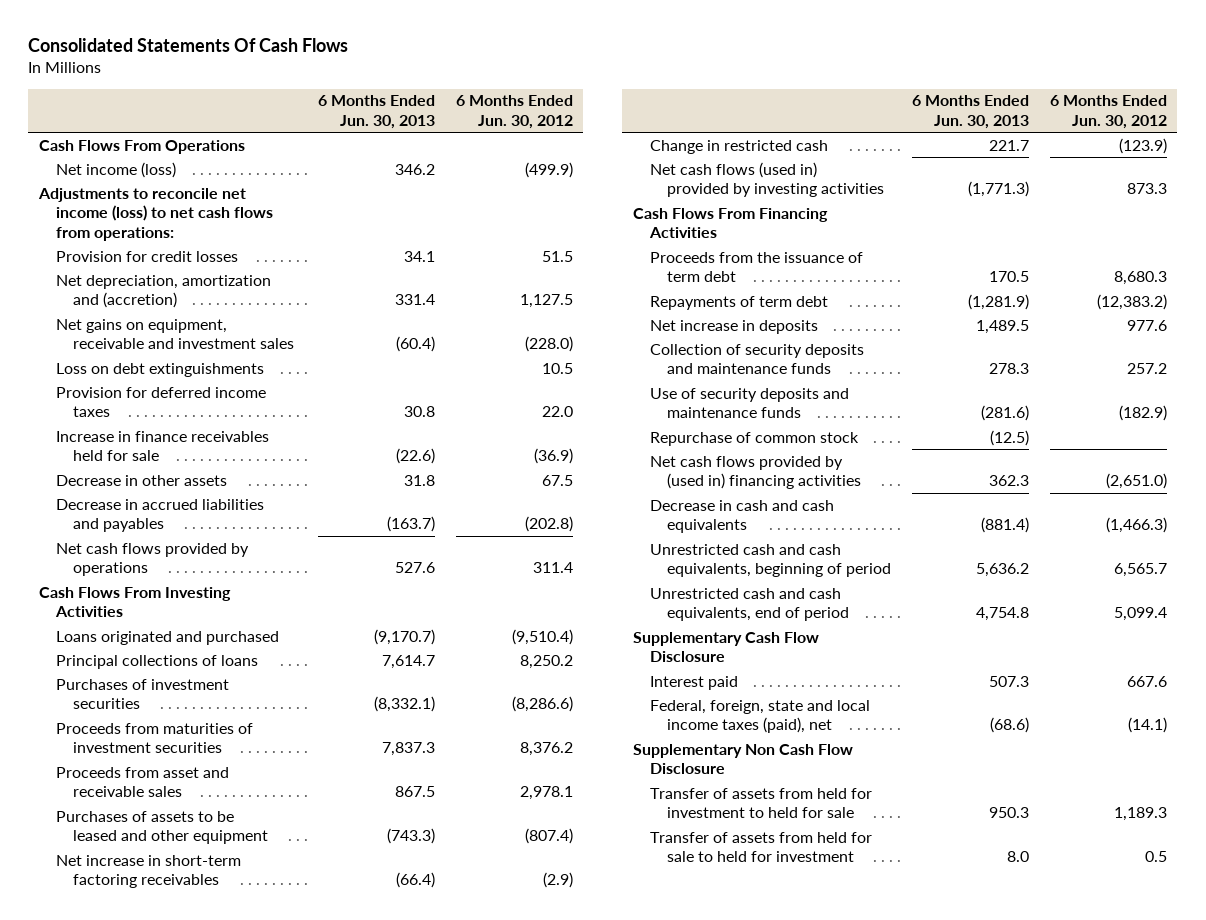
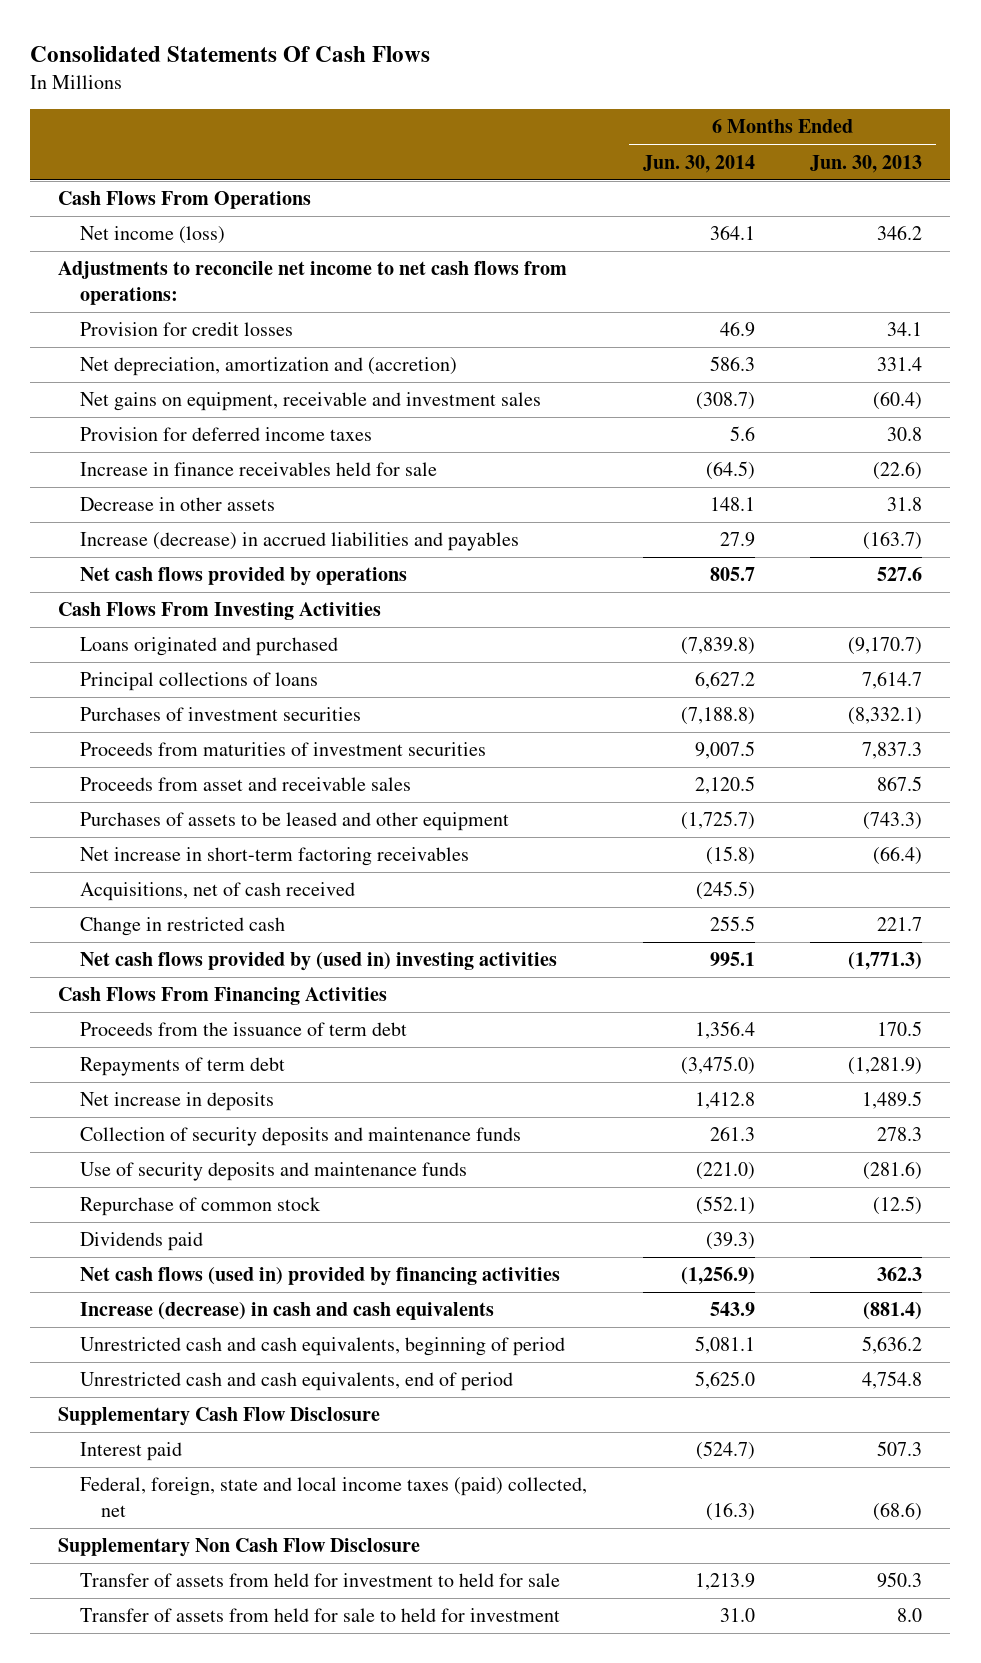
[455,95,573,129] 6 Months Ended Jun. 30, 2012 -> none
none -> [642,154,755,173] Jun. 30, 2014
[37,187,273,242] Adjustments to reconcile net income (loss) to net cash flows from operations: -> [58,261,568,305] Adjustments to reconcile net income to net cash flows from operations:
[55,362,264,377] Loss on debt extinguishments -> none
[55,498,264,533] Decrease in accrued liabilities and payables -> [79,532,519,552] Increase (decrease) in accrued liabilities and payables
none -> [79,882,355,902] Acquisitions, net of cash received
[649,161,884,198] Net cash flows (used in) provided by investing activities -> [79,952,557,972] Net cash flows provided by (used in) investing activities
none -> [79,1232,203,1252] Dividends paid
[649,455,861,490] Net cash flows provided by (used in) financing activities -> [79,1267,560,1287] Net cash flows (used in) provided by financing activities
[649,499,834,534] Decrease in cash and cash equivalents -> [79,1302,494,1321] Increase (decrease) in cash and cash equivalents
[649,699,870,734] Federal, foreign, state and local income taxes (paid), net -> [79,1477,587,1517] Federal, foreign, state and local income taxes (paid) collected, net

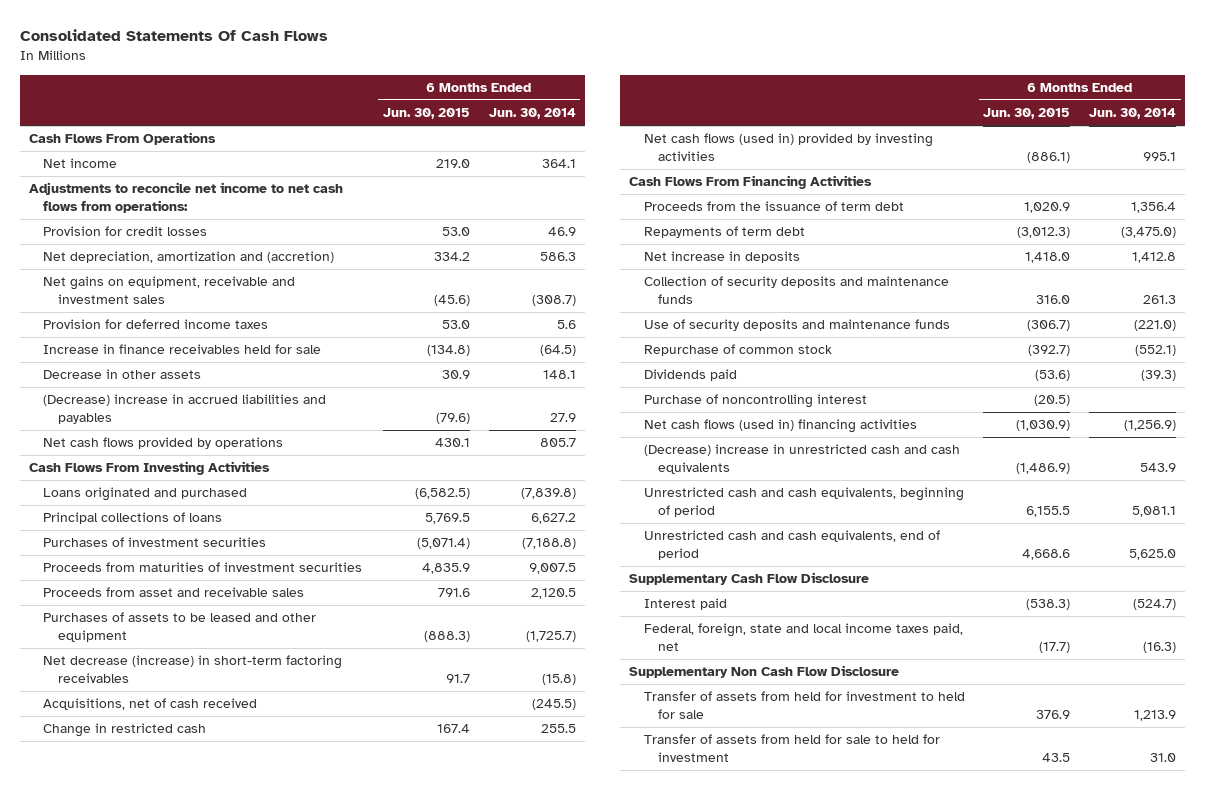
[810,154,923,173] Jun. 30, 2013 -> none
none -> [383,108,471,120] Jun. 30, 2015
[79,226,225,245] Net income (loss) -> [43,158,118,169] Net income
[79,532,519,552] Increase (decrease) in accrued liabilities and payables -> [43,394,327,425] (Decrease) increase in accrued liabilities and payables
[79,847,469,867] Net increase in short-term factoring receivables -> [43,655,343,684] Net decrease (increase) in short-term factoring receivables
[79,952,557,972] Net cash flows provided by (used in) investing activities -> [643,133,933,162] Net cash flows (used in) provided by investing activities
none -> [643,394,867,409] Purchase of noncontrolling interest
[79,1267,560,1287] Net cash flows (used in) provided by financing activities -> [643,419,917,434] Net cash flows (used in) financing activities
[79,1302,494,1321] Increase (decrease) in cash and cash equivalents -> [643,444,960,475] (Decrease) increase in unrestricted cash and cash equivalents
[79,1477,587,1517] Federal, foreign, state and local income taxes (paid) collected, net -> [643,623,963,652] Federal, foreign, state and local income taxes paid, net

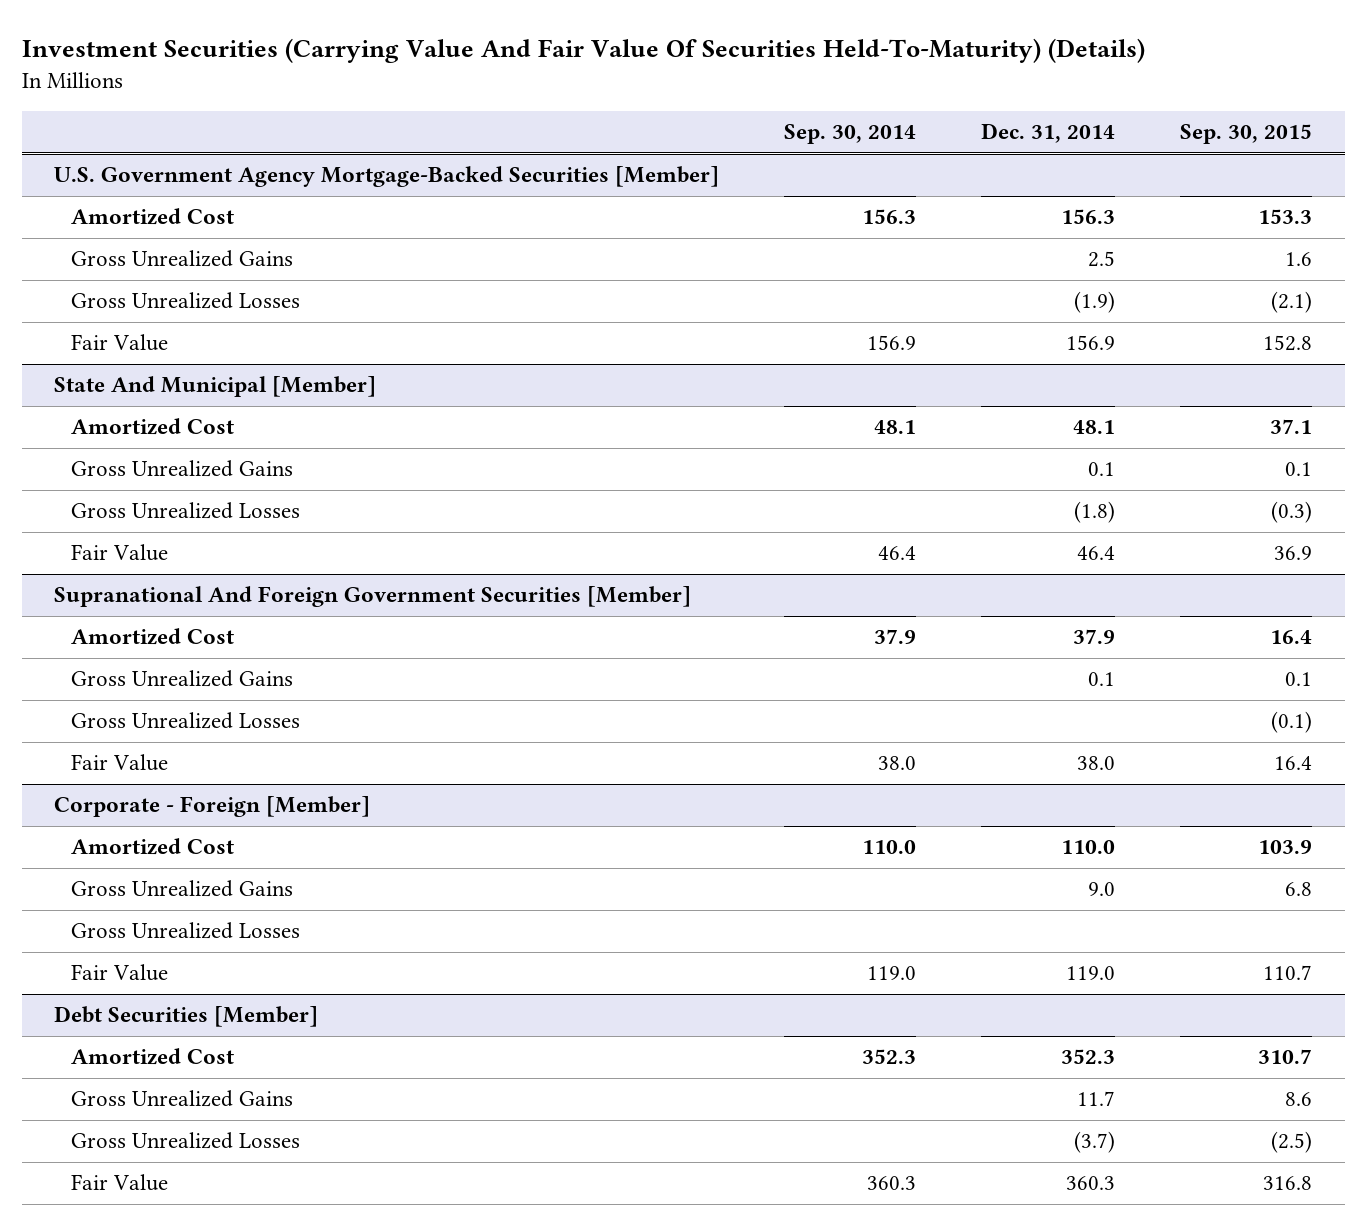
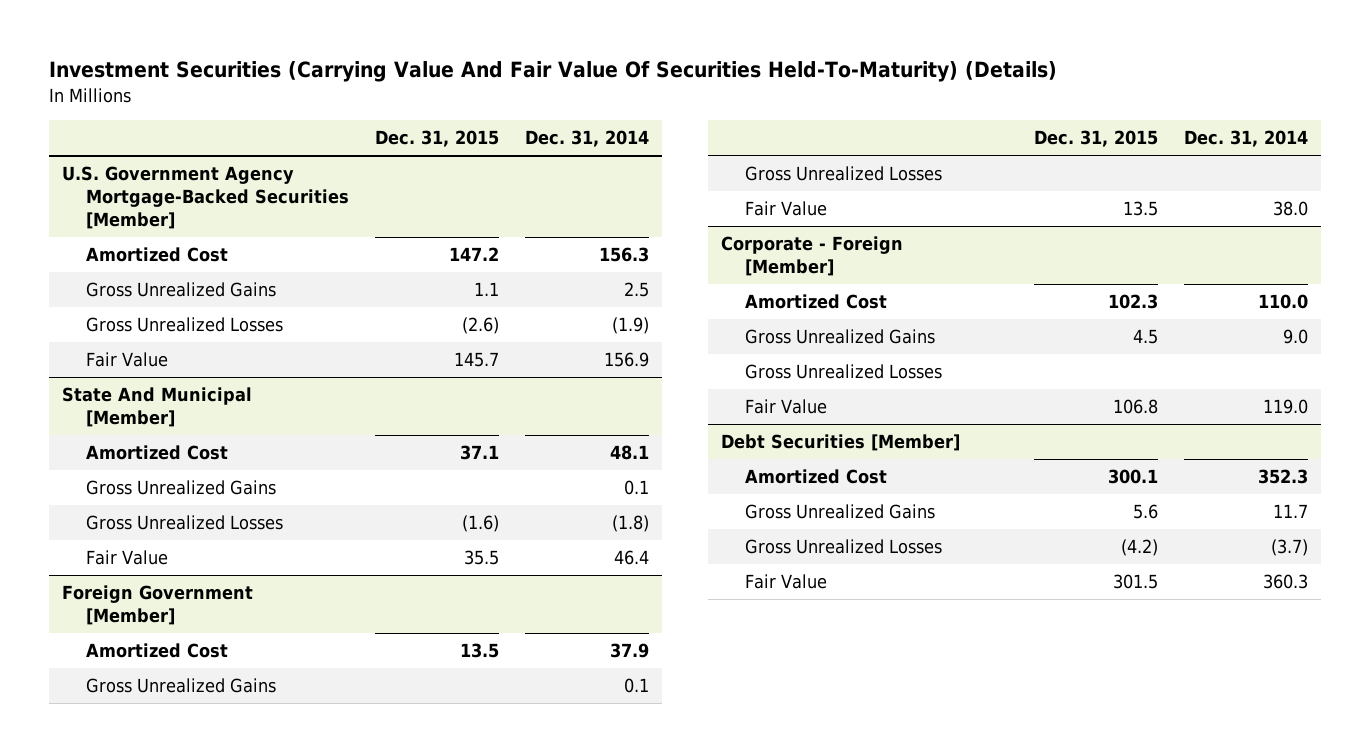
[784,124,917,145] Sep. 30, 2014 -> none
[1180,124,1313,145] Sep. 30, 2015 -> none
none -> [375,130,500,148] Dec. 31, 2015
[54,586,692,608] Supranational And Foreign Government Securities [Member] -> [61,585,253,626] Foreign Government [Member]

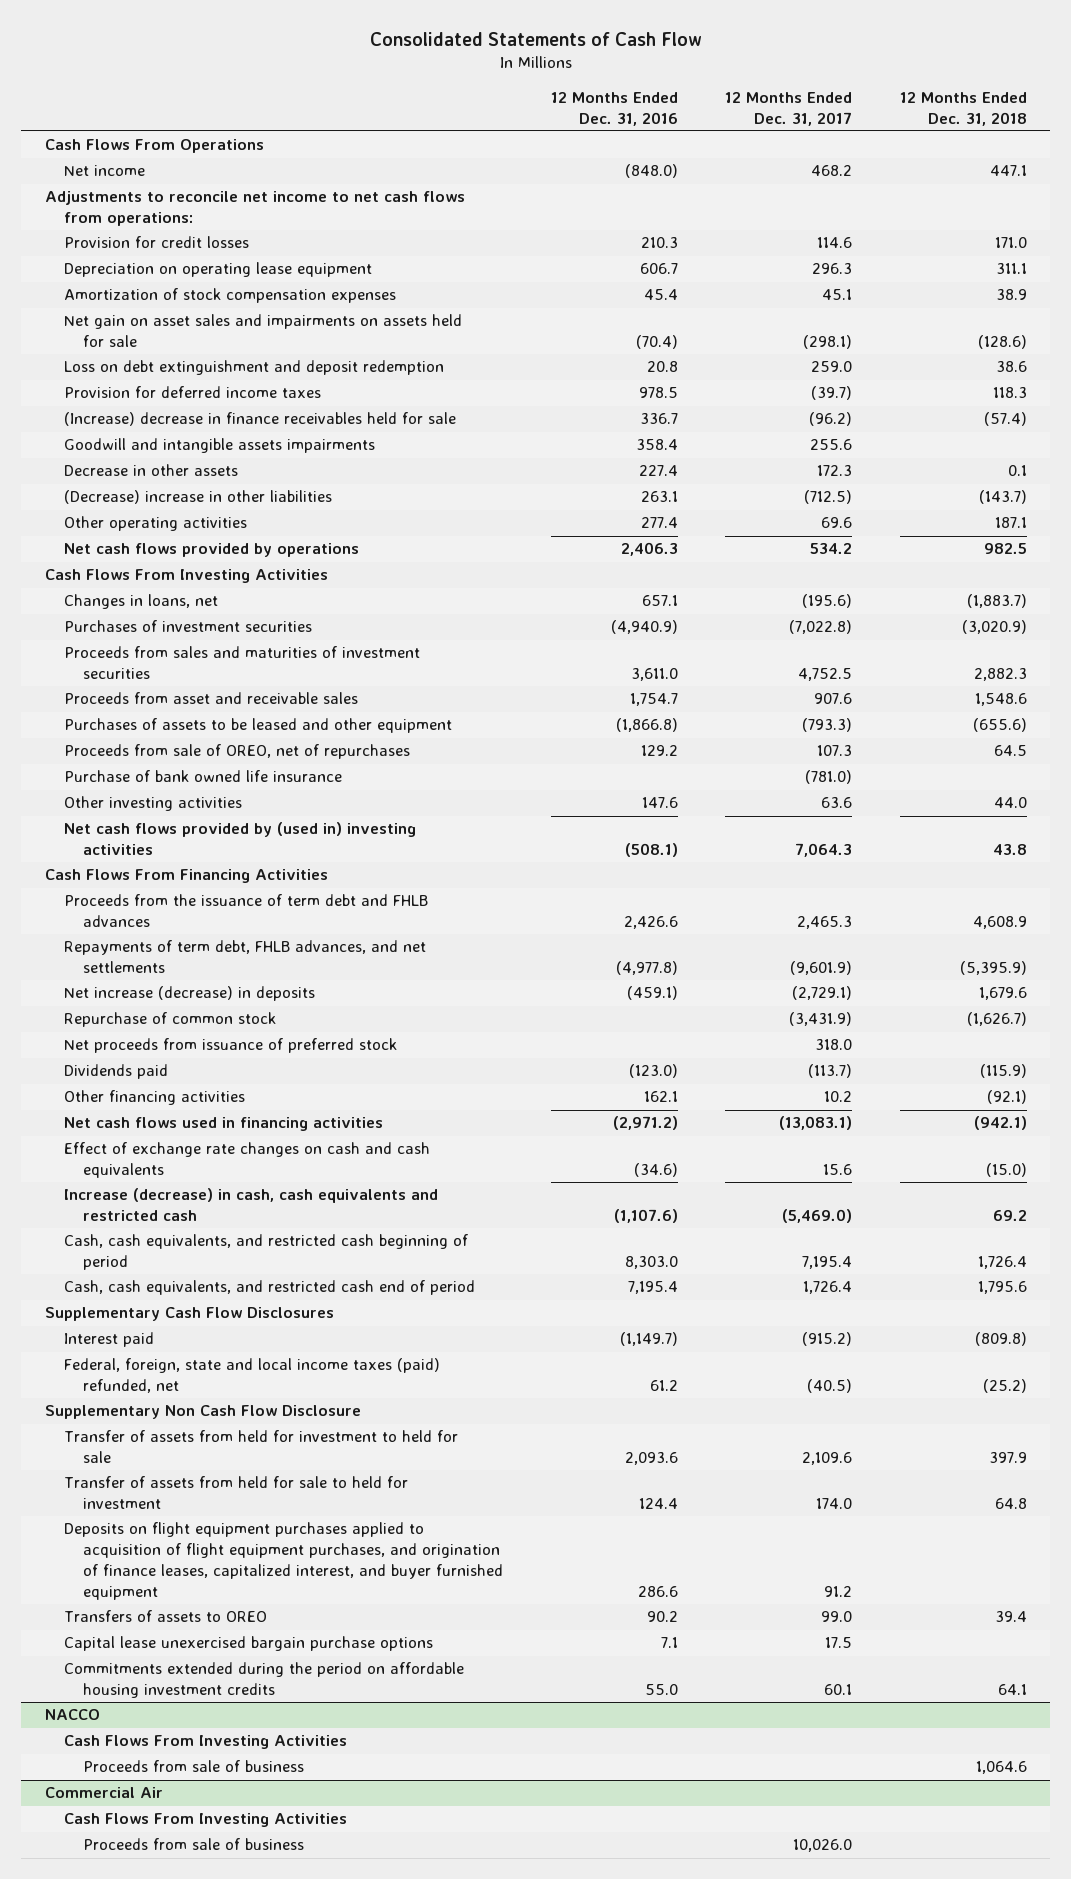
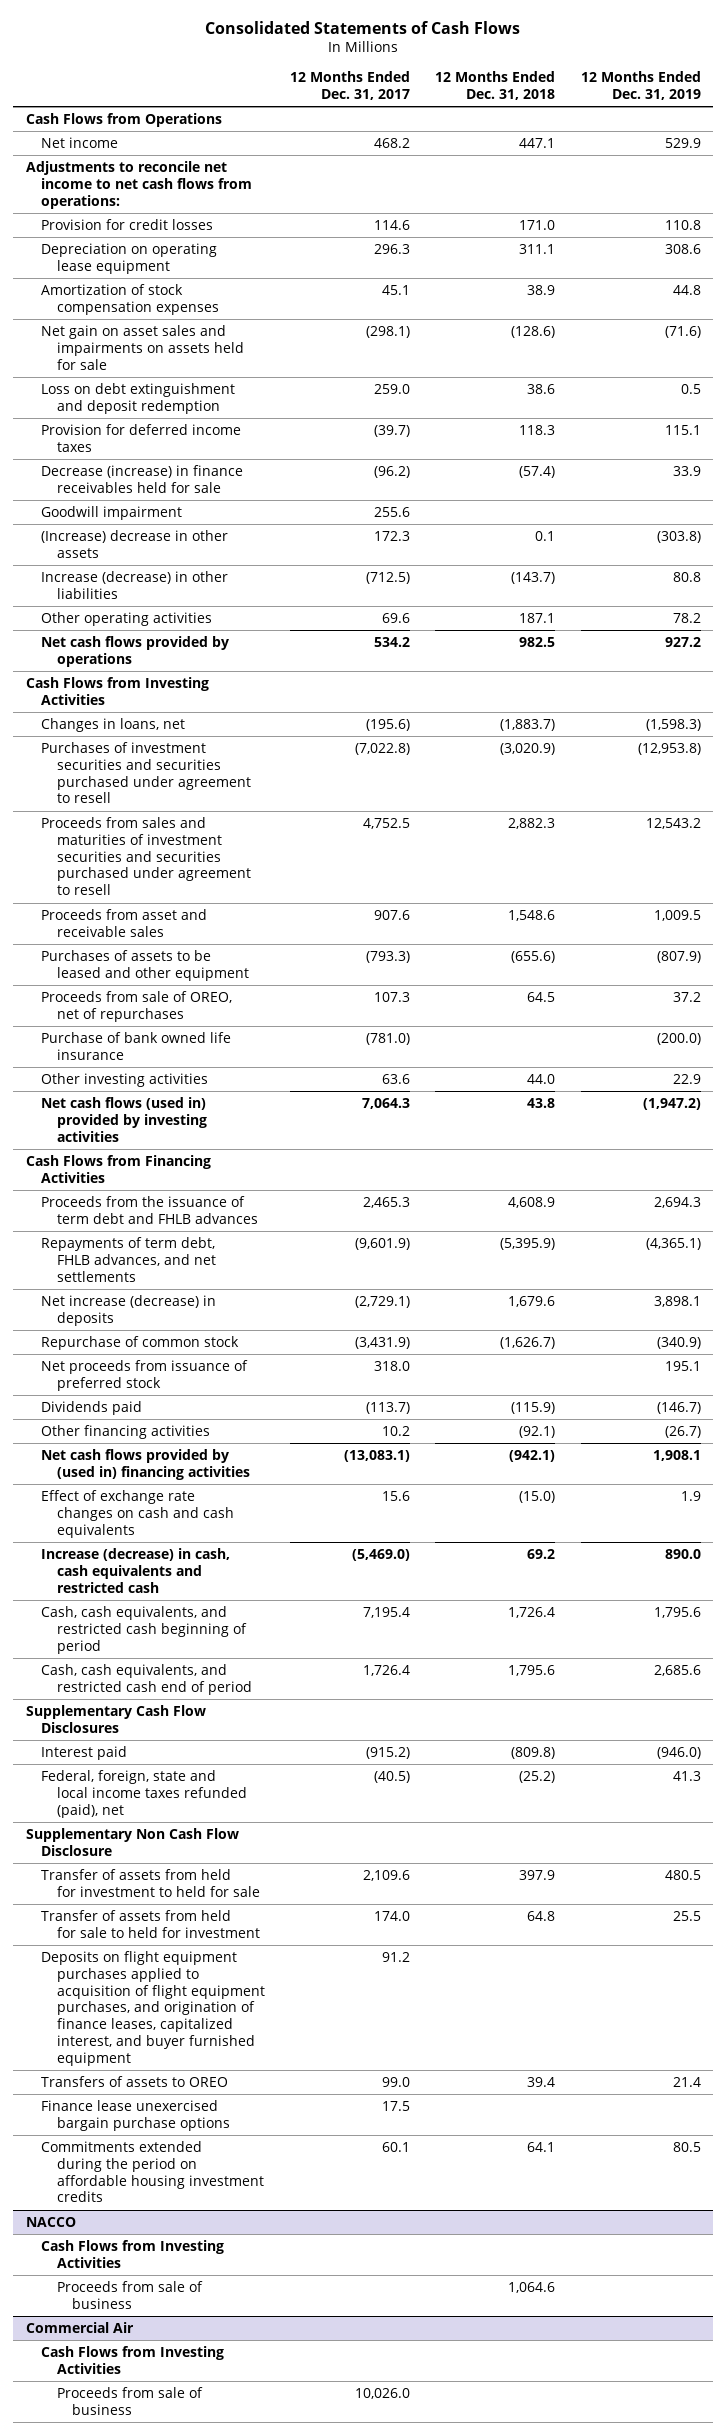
[369,32,702,47] Consolidated Statements of Cash Flow -> [205,21,521,35] Consolidated Statements of Cash Flows
[550,91,678,126] 12 Months Ended Dec. 31, 2016 -> none
none -> [580,71,701,101] 12 Months Ended Dec. 31, 2019
[44,139,264,154] Cash Flows From Operations -> [25,112,222,127] Cash Flows from Operations
[64,412,457,427] (Increase) decrease in finance receivables held for sale -> [41,464,244,493] Decrease (increase) in finance receivables held for sale
[64,438,376,454] Goodwill and intangible assets impairments -> [41,505,183,520] Goodwill impairment
[64,464,239,477] Decrease in other assets -> [41,529,229,558] (Increase) decrease in other assets
[64,490,333,505] (Decrease) increase in other liabilities -> [41,570,229,599] Increase (decrease) in other liabilities
[44,569,328,584] Cash Flows From Investing Activities -> [25,676,209,705] Cash Flows from Investing Activities
[64,620,313,633] Purchases of investment securities -> [41,741,251,804] Purchases of investment securities and securities purchased under agreement to resell
[64,646,421,680] Proceeds from sales and maturities of investment securities -> [41,816,251,896] Proceeds from sales and maturities of investment securities and securities purchased under agreement to resell
[64,822,417,856] Net cash flows provided by (used in) investing activities -> [41,1096,207,1142] Net cash flows (used in) provided by investing activities
[44,869,328,884] Cash Flows From Financing Activities -> [25,1154,211,1183] Cash Flows from Financing Activities
[64,1117,384,1132] Net cash flows used in financing activities -> [41,1448,250,1480] Net cash flows provided by (used in) financing activities
[64,1358,441,1394] Federal, foreign, state and local income taxes (paid) refunded, net -> [41,1769,247,1818] Federal, foreign, state and local income taxes refunded (paid), net
[64,1636,434,1652] Capital lease unexercised bargain purchase options -> [41,2099,230,2131] Finance lease unexercised bargain purchase options
[64,1735,348,1750] Cash Flows From Investing Activities -> [41,2239,225,2268] Cash Flows from Investing Activities
[64,1813,348,1828] Cash Flows From Investing Activities -> [41,2345,225,2374] Cash Flows from Investing Activities

